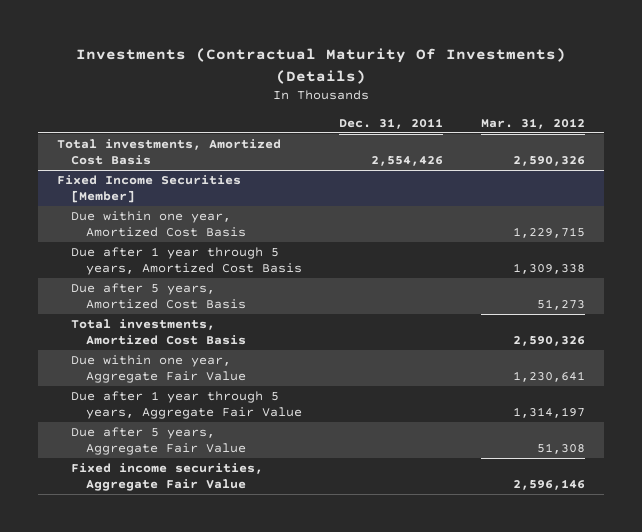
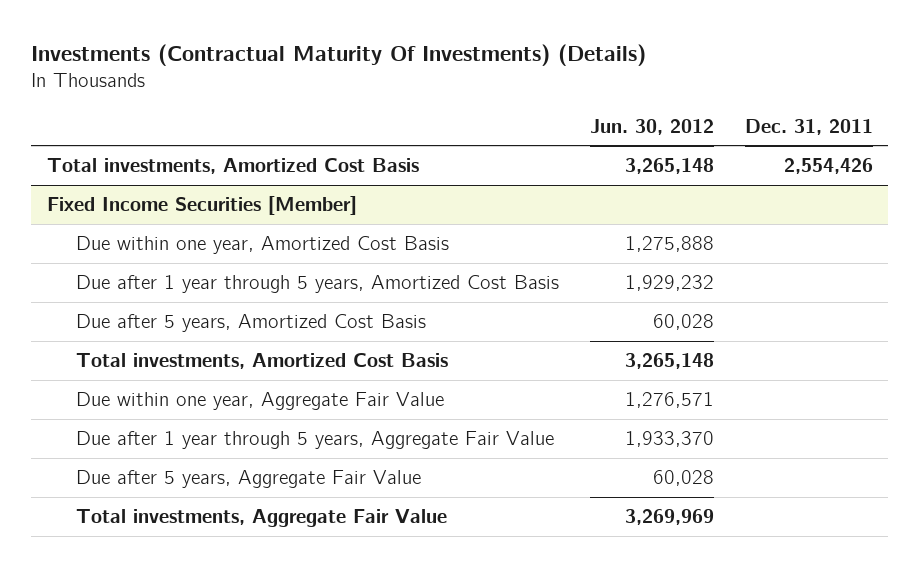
[481,117,586,129] Mar. 31, 2012 -> none
none -> [589,118,714,135] Jun. 30, 2012
[71,463,264,492] Fixed income securities, Aggregate Fair Value -> [75,509,447,528] Total investments, Aggregate Fair Value

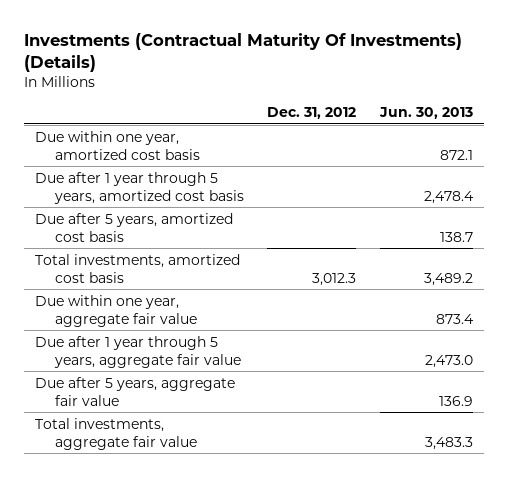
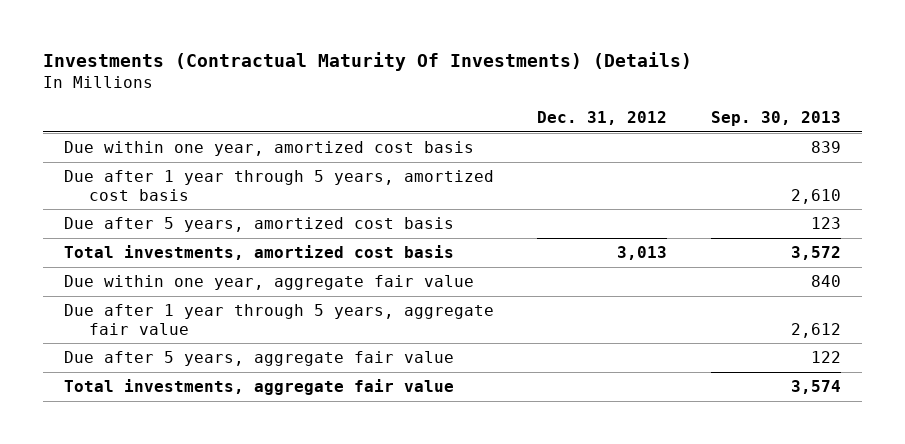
[378,107,473,120] Jun. 30, 2013 -> none
none -> [710,111,841,127] Sep. 30, 2013
[312,272,357,286] 3,012.3 -> [617,246,668,261] 3,013

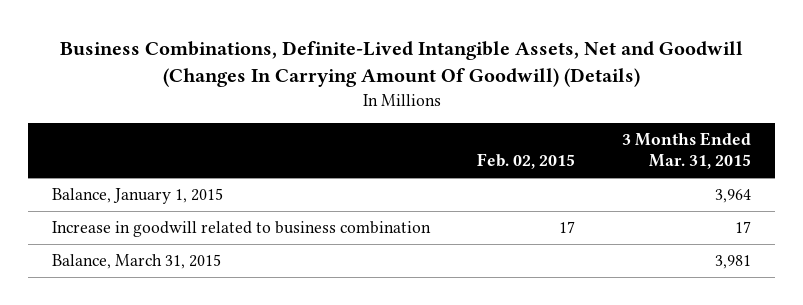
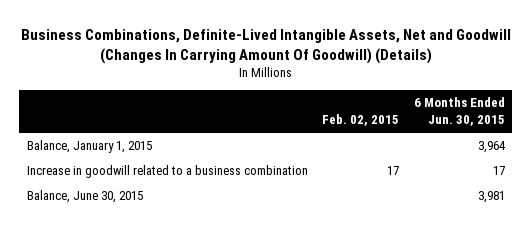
[622,132,752,170] 3 Months Ended Mar. 31, 2015 -> none
none -> [413,97,505,127] 6 Months Ended Jun. 30, 2015
[51,221,431,238] Increase in goodwill related to business combination -> [26,164,308,178] Increase in goodwill related to a business combination
[51,254,221,270] Balance, March 31, 2015 -> [26,189,143,203] Balance, June 30, 2015

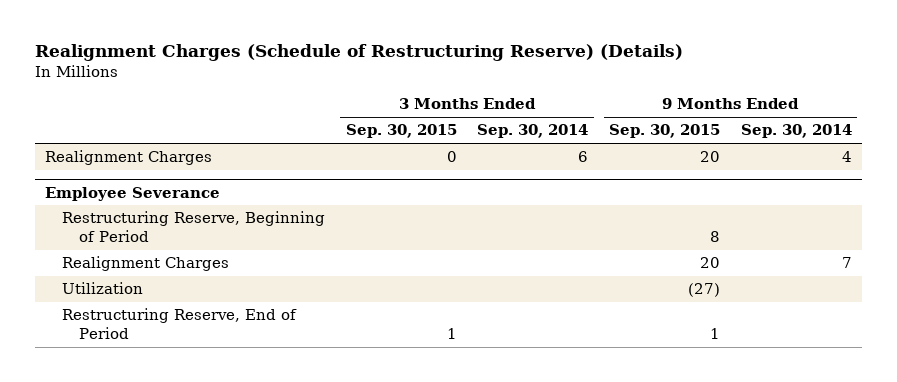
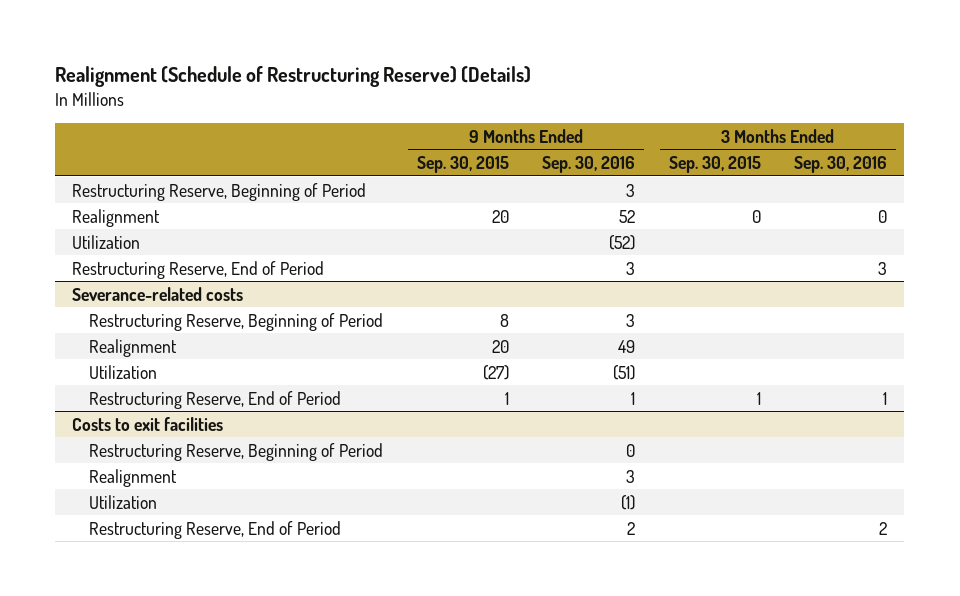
[34,44,683,62] Realignment Charges (Schedule of Restructuring Reserve) (Details) -> [55,66,532,88] Realignment (Schedule of Restructuring Reserve) (Details)
[477,124,589,139] Sep. 30, 2014 -> none
[740,124,852,139] Sep. 30, 2014 -> none
none -> [542,156,636,174] Sep. 30, 2016
none -> [794,156,888,174] Sep. 30, 2016
none -> [72,182,367,201] Restructuring Reserve, Beginning of Period
[45,150,213,166] Realignment Charges -> [72,208,161,227] Realignment
none -> [72,234,141,249] Utilization
none -> [72,260,325,279] Restructuring Reserve, End of Period
[45,186,221,201] Employee Severance -> [72,286,244,301] Severance-related costs
[61,256,229,272] Realignment Charges -> [89,338,178,357] Realignment
none -> [72,416,224,431] Costs to exit facilities
none -> [89,442,384,461] Restructuring Reserve, Beginning of Period
none -> [89,468,178,487] Realignment
none -> [89,494,158,509] Utilization
none -> [89,520,342,539] Restructuring Reserve, End of Period

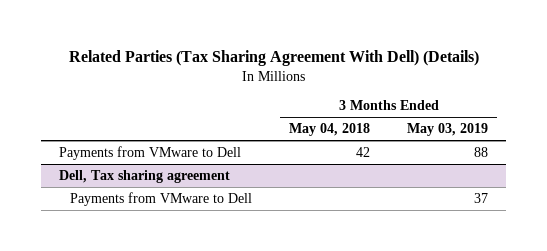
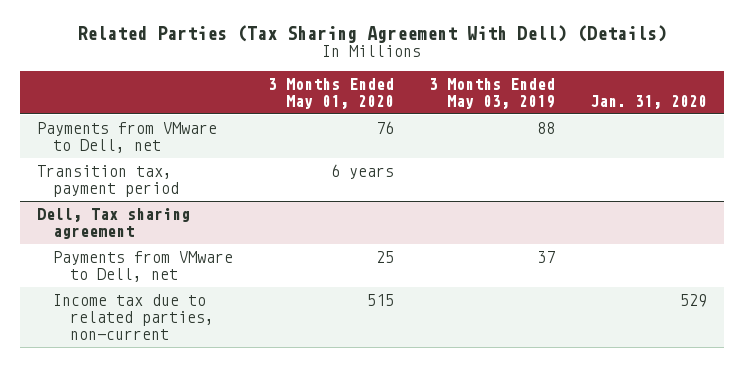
[289,123,371,137] May 04, 2018 -> none
none -> [268,77,395,109] 3 Months Ended May 01, 2020
none -> [589,94,707,109] Jan. 31, 2020
[59,145,242,160] Payments from VMware to Dell -> [36,122,217,154] Payments from VMware to Dell, net
none -> [36,165,180,198] Transition tax, payment period
[70,191,253,206] Payments from VMware to Dell -> [53,251,234,283] Payments from VMware to Dell, net
none -> [53,294,214,341] Income tax due to related parties, non-current

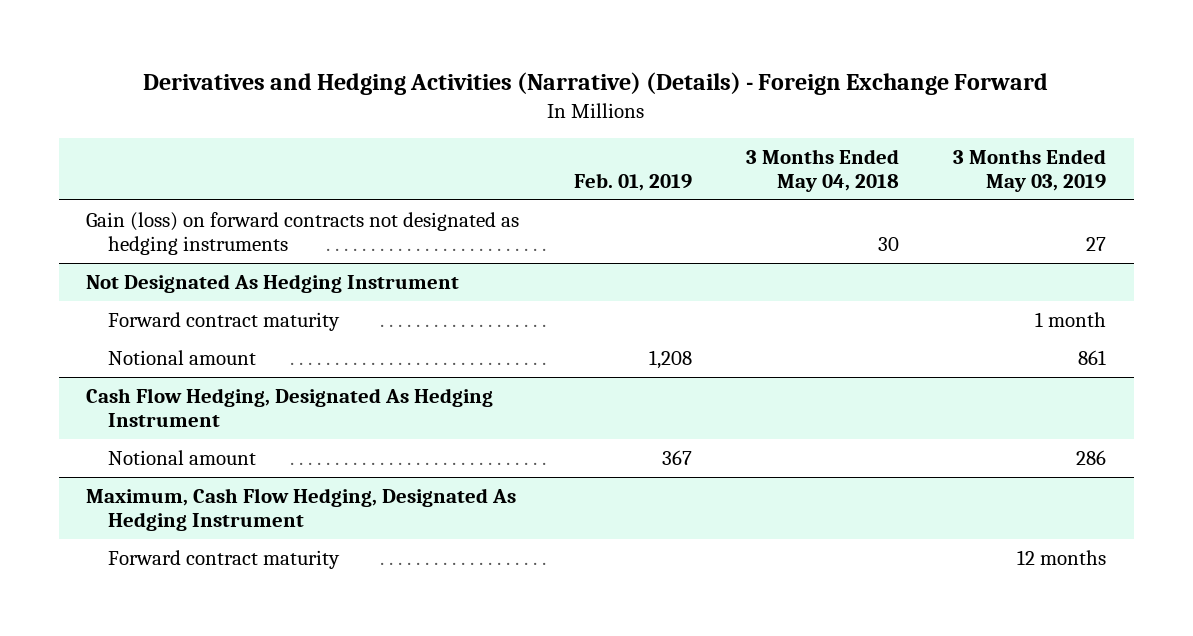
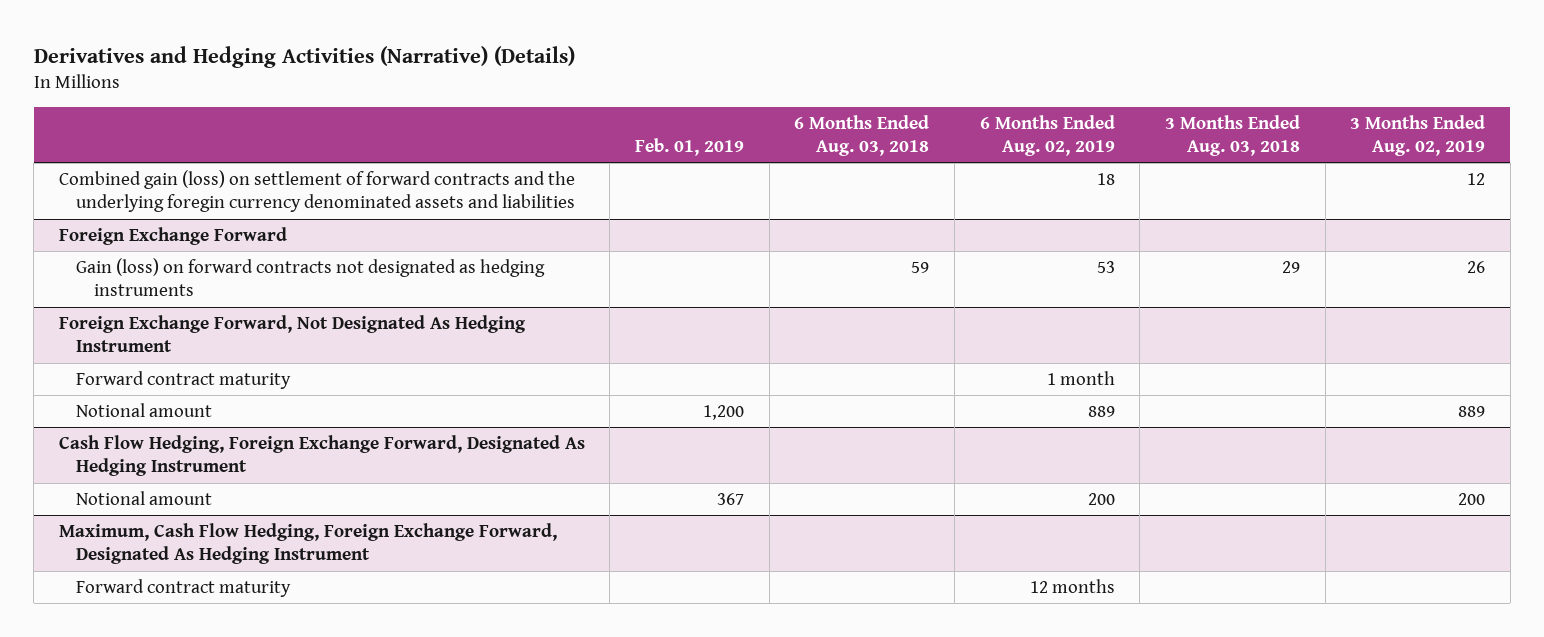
[143,72,1049,96] Derivatives and Hedging Activities (Narrative) (Details) - Foreign Exchange Forward -> [33,45,575,68] Derivatives and Hedging Activities (Narrative) (Details)
[745,149,899,192] 3 Months Ended May 04, 2018 -> none
[953,149,1107,192] 3 Months Ended May 03, 2019 -> none
none -> [794,114,930,156] 6 Months Ended Aug. 03, 2018
none -> [979,114,1115,156] 6 Months Ended Aug. 02, 2019
none -> [1164,114,1300,156] 3 Months Ended Aug. 03, 2018
none -> [1350,114,1486,156] 3 Months Ended Aug. 02, 2019
[86,211,520,255] Gain (loss) on forward contracts not designated as hedging instruments -> none
[107,311,340,331] Forward contract maturity -> none
[107,349,256,365] Notional amount -> none
none -> [58,170,576,213] Combined gain (loss) on settlement of forward contracts and the underlying foregin currency denominated assets and liabilities
[86,273,460,293] Not Designated As Hedging Instrument -> [58,227,287,246] Foreign Exchange Forward
none -> [76,258,546,297] Gain (loss) on forward contracts not designated as hedging instruments
none -> [58,315,526,353] Foreign Exchange Forward, Not Designated As Hedging Instrument
none -> [76,371,292,390] Forward contract maturity
none -> [76,403,213,418] Notional amount
[86,387,494,427] Cash Flow Hedging, Designated As Hedging Instrument -> [58,435,585,477] Cash Flow Hedging, Foreign Exchange Forward, Designated As Hedging Instrument
[86,487,517,531] Maximum, Cash Flow Hedging, Designated As Hedging Instrument -> [58,523,557,565] Maximum, Cash Flow Hedging, Foreign Exchange Forward, Designated As Hedging Instrument

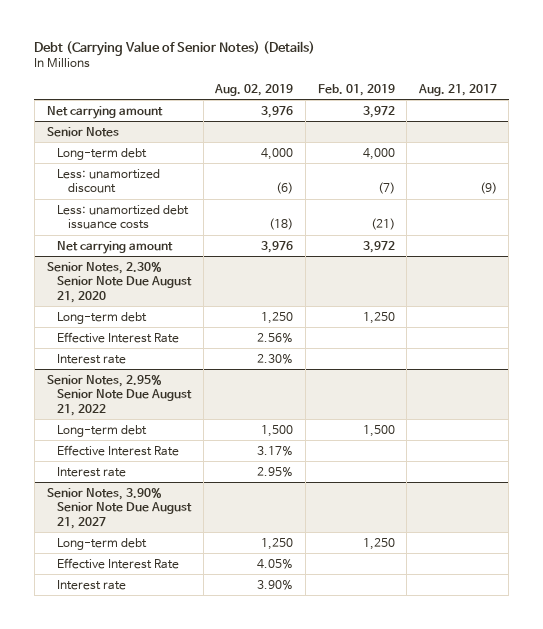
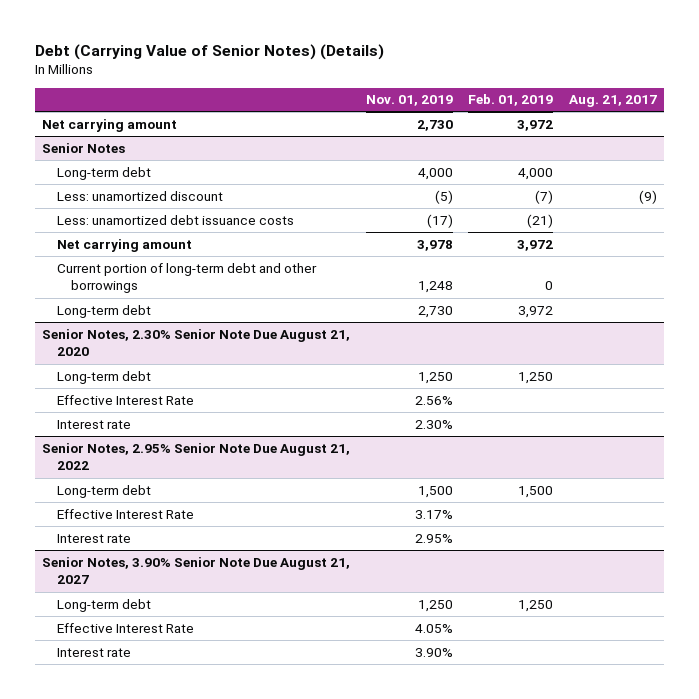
[214,84,294,97] Aug. 02, 2019 -> none
none -> [365,95,453,107] Nov. 01, 2019
none -> [56,262,317,294] Current portion of long-term debt and other borrowings
none -> [56,304,151,318] Long-term debt

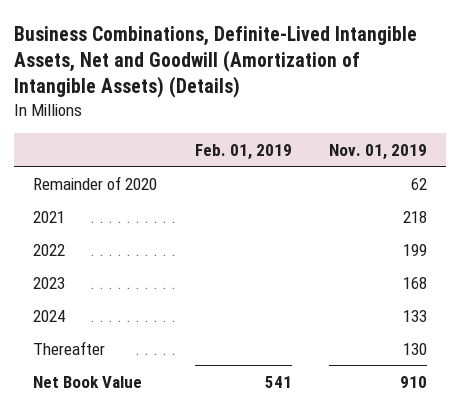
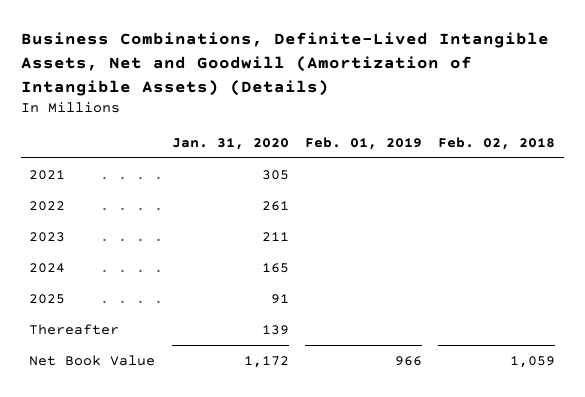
[329,143,428,160] Nov. 01, 2019 -> none
none -> [171,137,289,150] Jan. 31, 2020
none -> [438,136,556,150] Feb. 02, 2018
[33,175,158,190] Remainder of 2020 -> none
none -> [29,293,66,304] 2025
[264,375,292,388] 541 -> [395,355,423,366] 966

